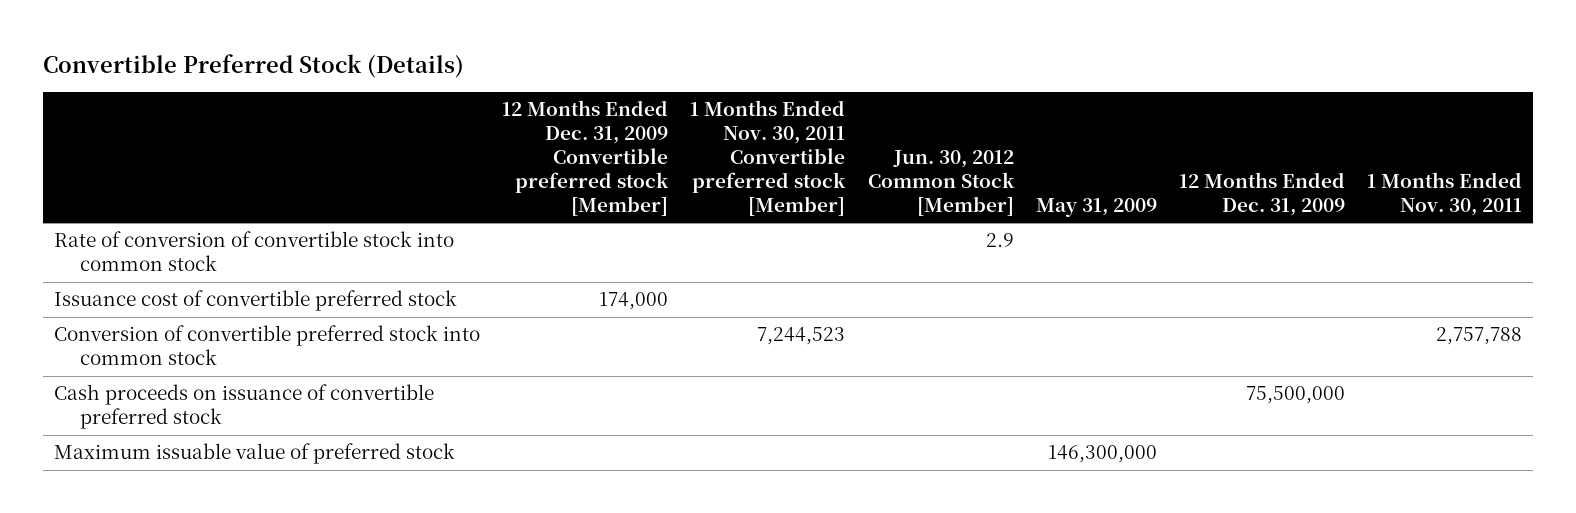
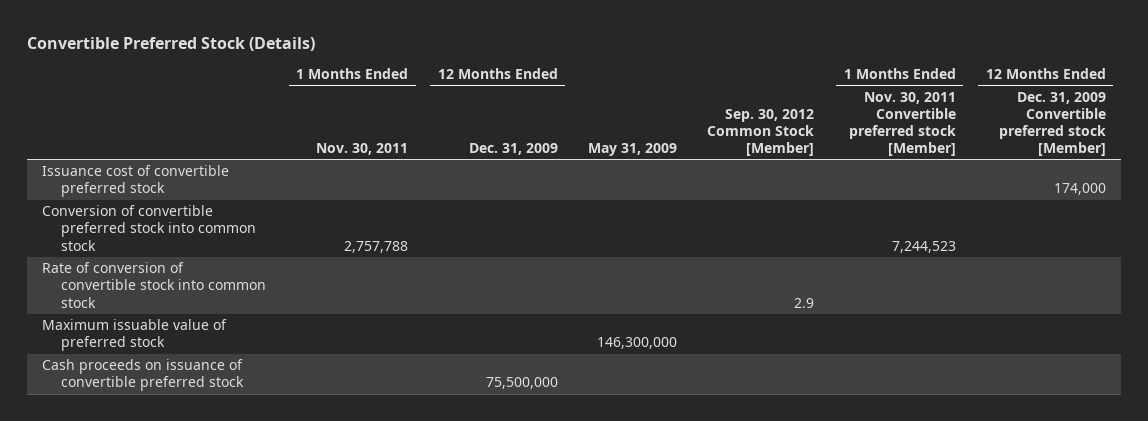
[867,149,1015,216] Jun. 30, 2012 Common Stock [Member] -> none
none -> [706,108,814,157] Sep. 30, 2012 Common Stock [Member]
[54,231,455,272] Rate of conversion of convertible stock into common stock -> [42,262,267,308] Rate of conversion of convertible stock into common stock
[54,384,435,430] Cash proceeds on issuance of convertible preferred stock -> [42,359,245,392] Cash proceeds on issuance of convertible preferred stock

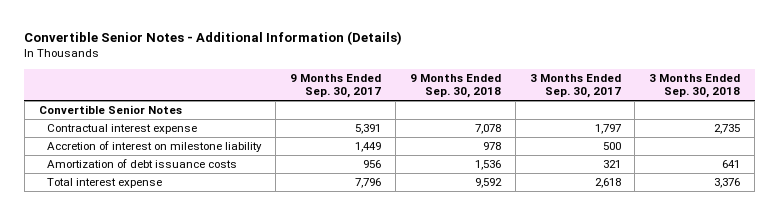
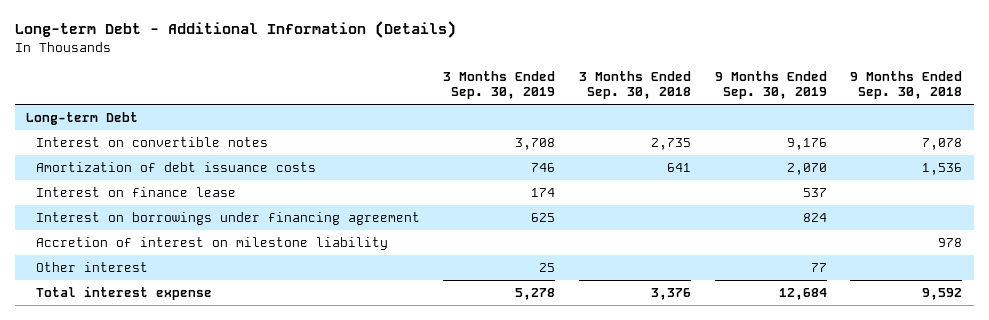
[24,31,403,46] Convertible Senior Notes - Additional Information (Details) -> [14,21,456,39] Long-term Debt - Additional Information (Details)
[289,73,381,99] 9 Months Ended Sep. 30, 2017 -> none
[529,73,621,99] 3 Months Ended Sep. 30, 2017 -> none
none -> [443,71,556,100] 3 Months Ended Sep. 30, 2019
none -> [714,71,827,100] 9 Months Ended Sep. 30, 2019
[38,104,182,114] Convertible Senior Notes -> [26,111,139,125] Long-term Debt
[46,123,197,134] Contractual interest expense -> [35,136,268,147] Interest on convertible notes
none -> [35,186,236,197] Interest on finance lease
none -> [35,211,420,225] Interest on borrowings under financing agreement
[46,140,262,152] Accretion of interest on milestone liability -> [35,236,388,250] Accretion of interest on milestone liability
none -> [35,261,148,272] Other interest

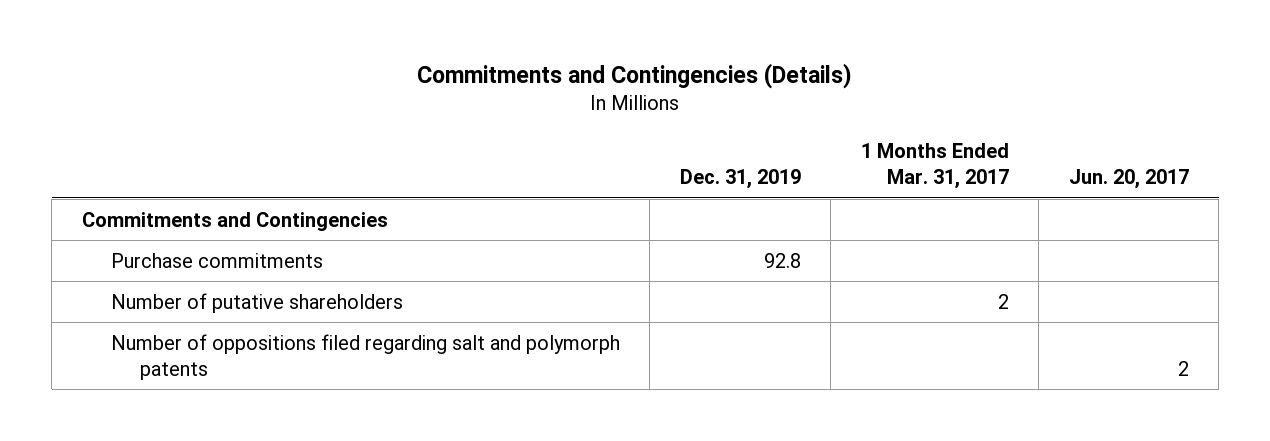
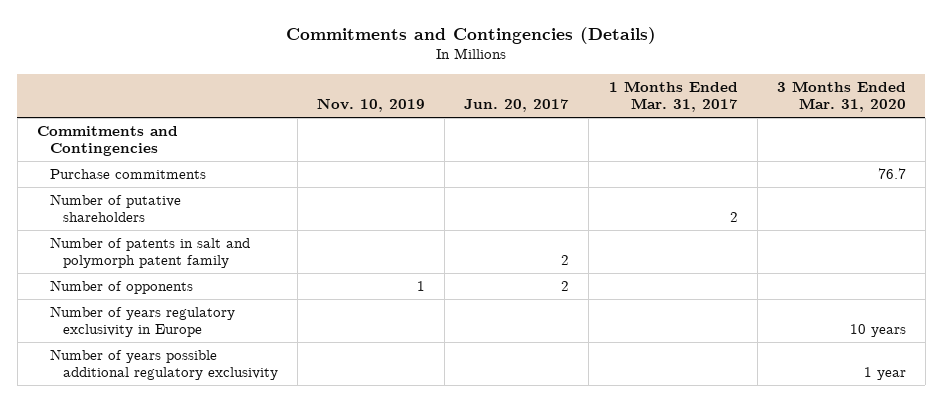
[679,169,801,190] Dec. 31, 2019 -> none
none -> [317,98,426,113] Nov. 10, 2019
none -> [776,80,906,113] 3 Months Ended Mar. 31, 2020
[110,333,620,380] Number of oppositions filed regarding salt and polymorph patents -> [49,237,250,269] Number of patents in salt and polymorph patent family
none -> [49,280,193,295] Number of opponents
none -> [49,306,235,338] Number of years regulatory exclusivity in Europe
none -> [49,349,279,381] Number of years possible additional regulatory exclusivity

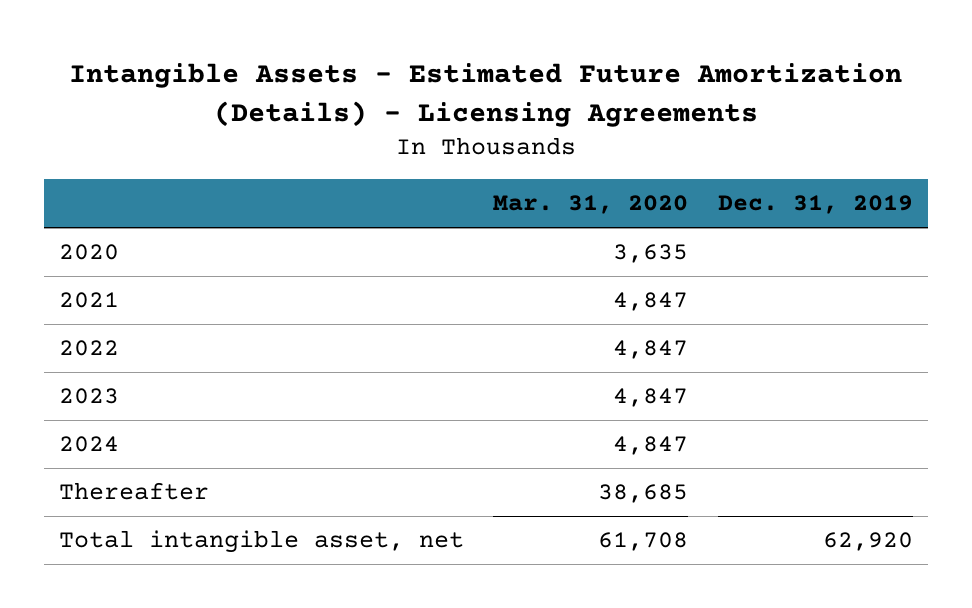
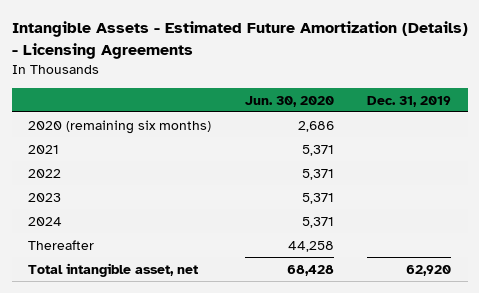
[493,195,689,215] Mar. 31, 2020 -> none
none -> [244,95,334,107] Jun. 30, 2020
[58,244,119,261] 2020 -> [28,119,212,134] 2020 (remaining six months)

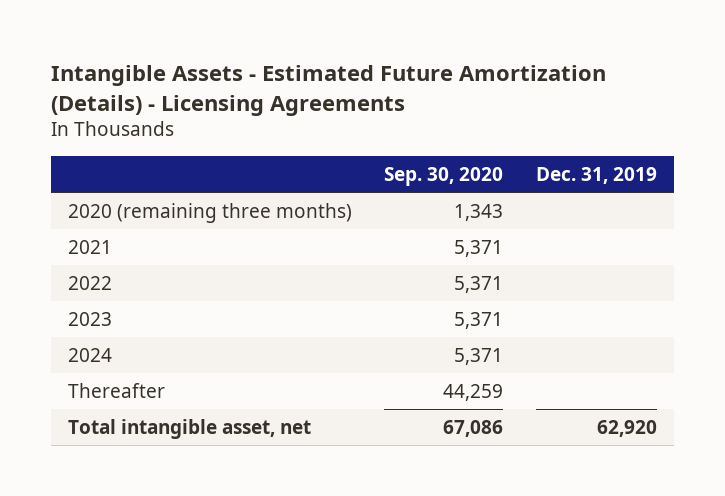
[244,95,334,107] Jun. 30, 2020 -> none
none -> [384,166,504,186] Sep. 30, 2020
[28,119,212,134] 2020 (remaining six months) -> [67,203,352,224] 2020 (remaining three months)

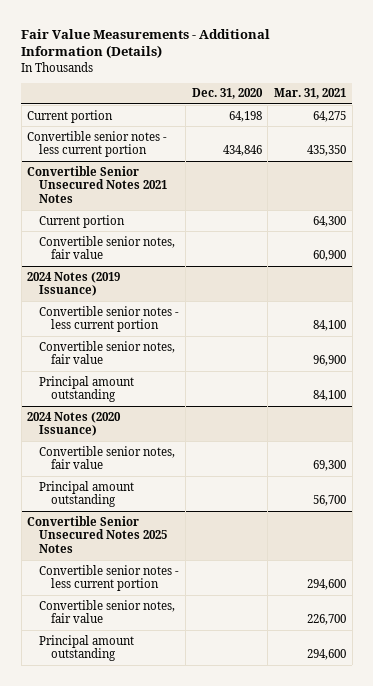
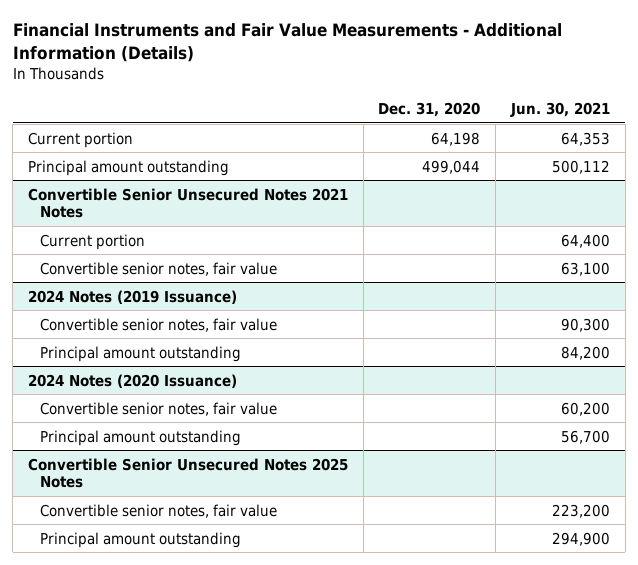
[21,28,271,59] Fair Value Measurements - Additional Information (Details) -> [12,23,562,63] Financial Instruments and Fair Value Measurements - Additional Information (Details)
[274,88,347,100] Mar. 31, 2021 -> none
none -> [509,101,610,117] Jun. 30, 2021
[27,130,168,158] Convertible senior notes - less current portion -> none
none -> [28,159,230,176] Principal amount outstanding
[39,305,180,333] Convertible senior notes - less current portion -> none
[39,564,180,592] Convertible senior notes - less current portion -> none

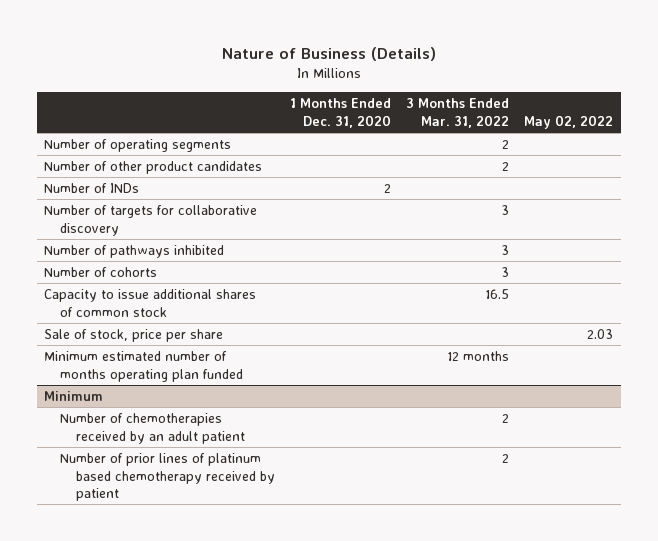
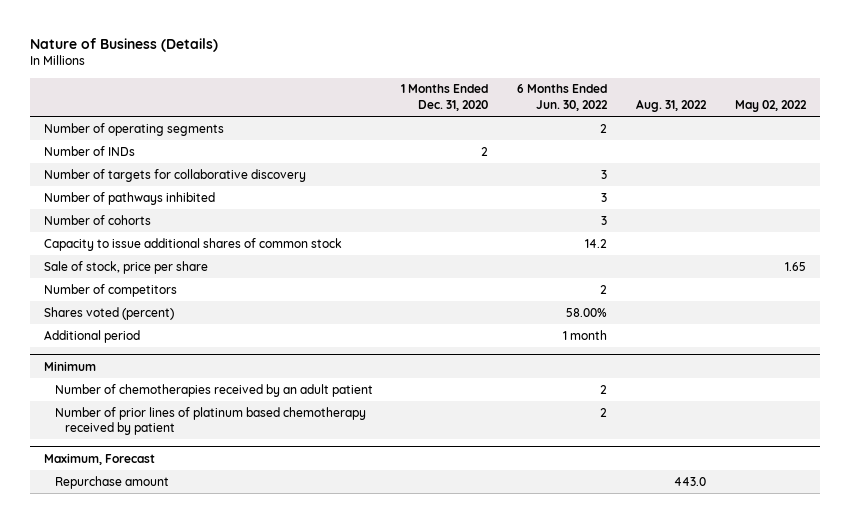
[406,98,510,128] 3 Months Ended Mar. 31, 2022 -> none
none -> [517,84,609,112] 6 Months Ended Jun. 30, 2022
none -> [636,99,708,113] Aug. 31, 2022
[44,160,263,174] Number of other product candidates -> none
[44,350,244,382] Minimum estimated number of months operating plan funded -> none
[587,328,614,339] 2.03 -> [784,261,806,271] 1.65
none -> [44,283,178,297] Number of competitors
none -> [44,306,175,320] Shares voted (percent)
none -> [44,329,141,343] Additional period
none -> [44,452,156,465] Maximum, Forecast
none -> [54,475,169,489] Repurchase amount

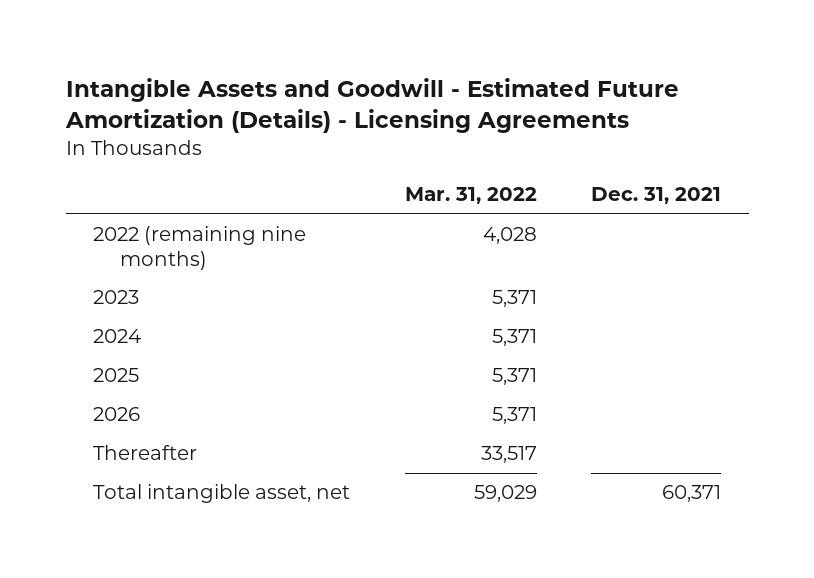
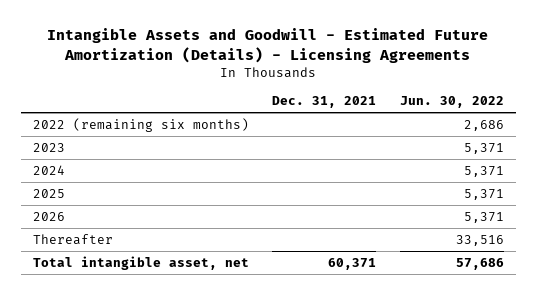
[404,187,537,205] Mar. 31, 2022 -> none
none -> [400,96,505,109] Jun. 30, 2022
[93,226,307,270] 2022 (remaining nine months) -> [32,117,249,132] 2022 (remaining six months)

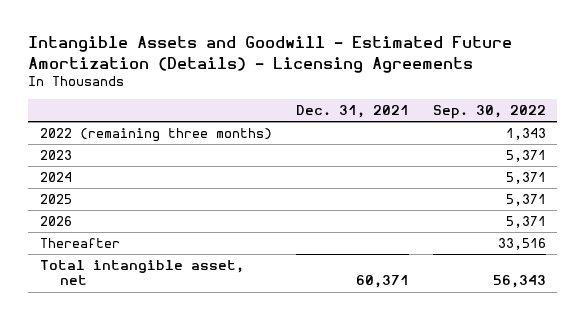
[400,96,505,109] Jun. 30, 2022 -> none
none -> [432,105,546,120] Sep. 30, 2022
[32,117,249,132] 2022 (remaining six months) -> [40,128,273,143] 2022 (remaining three months)

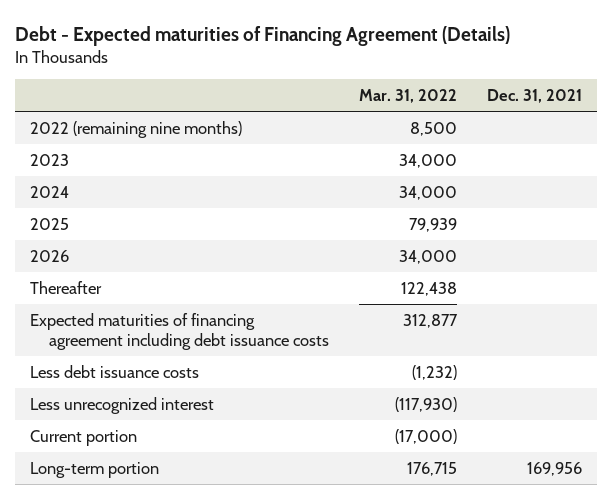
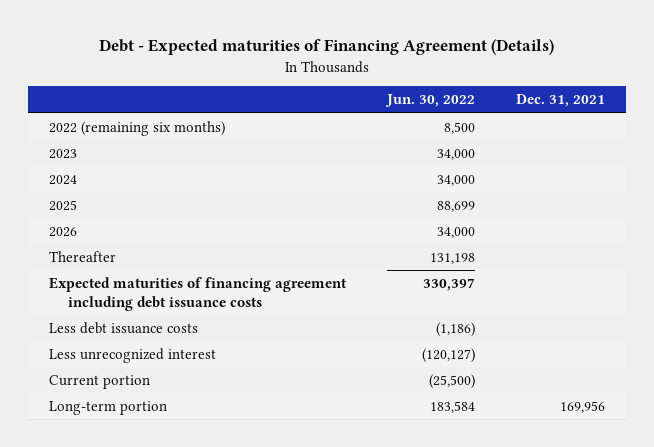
[358,89,457,104] Mar. 31, 2022 -> none
none -> [385,94,476,108] Jun. 30, 2022
[30,120,243,138] 2022 (remaining nine months) -> [48,120,225,136] 2022 (remaining six months)

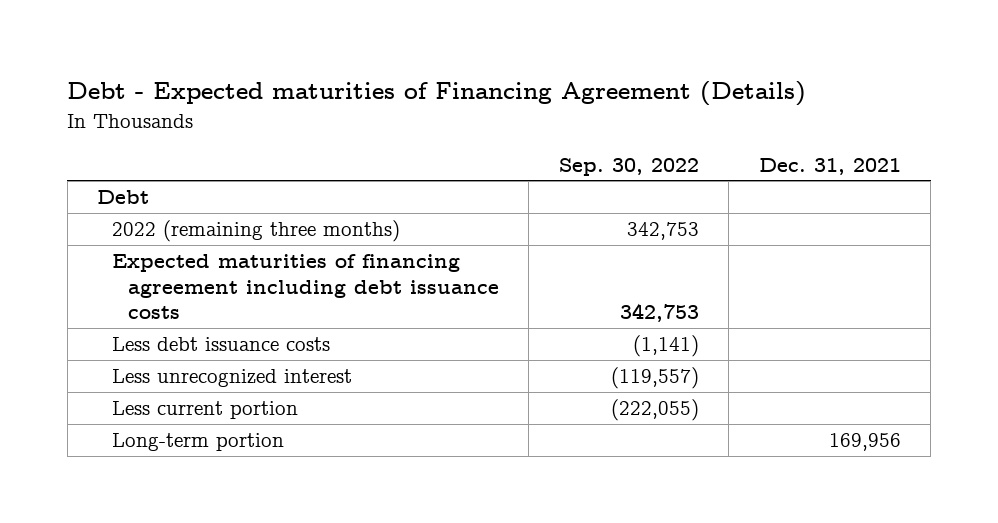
[385,94,476,108] Jun. 30, 2022 -> none
none -> [558,157,699,176] Sep. 30, 2022
[48,148,77,159] 2023 -> none
[48,174,77,185] 2024 -> none
[48,199,77,211] 2025 -> none
[48,226,77,237] 2026 -> none
[48,250,116,262] Thereafter -> none
none -> [97,190,150,205] Debt
[48,120,225,136] 2022 (remaining six months) -> [112,220,401,243] 2022 (remaining three months)
[48,374,150,389] Current portion -> [112,401,299,420] Less current portion

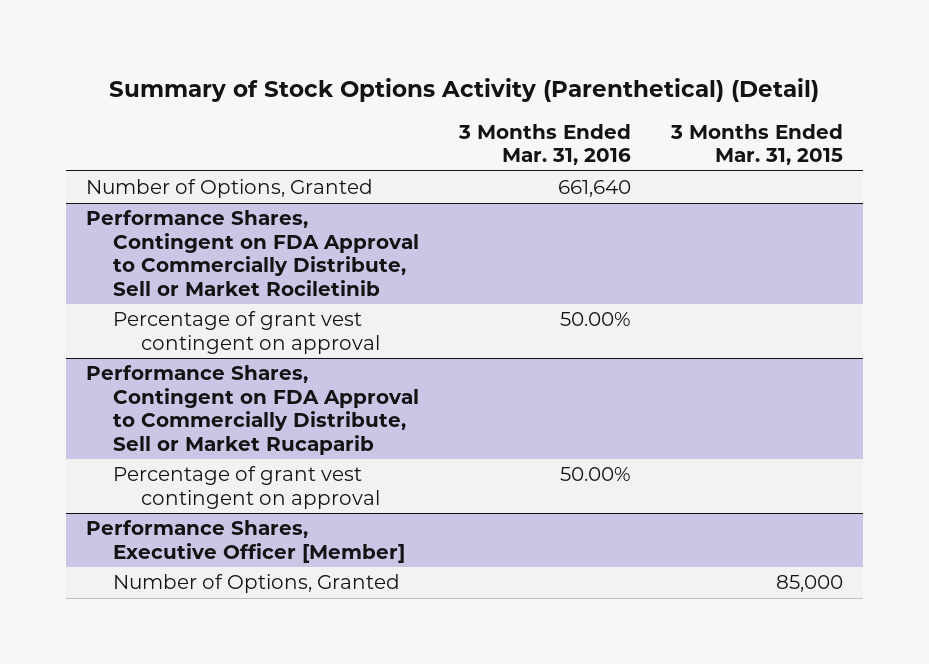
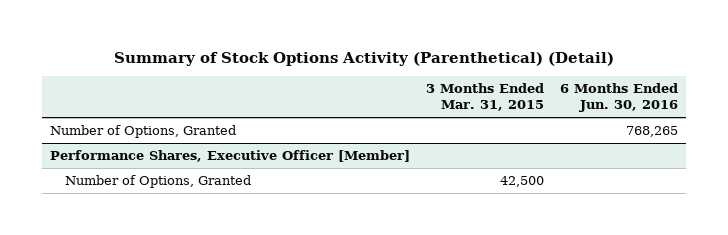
[458,123,632,166] 3 Months Ended Mar. 31, 2016 -> none
none -> [560,83,679,113] 6 Months Ended Jun. 30, 2016
[85,210,420,296] Performance Shares, Contingent on FDA Approval to Commercially Distribute, Sell or Market Rociletinib -> none
[113,311,380,354] Percentage of grant vest contingent on approval -> none
[85,365,420,455] Performance Shares, Contingent on FDA Approval to Commercially Distribute, Sell or Market Rucaparib -> none
[113,466,380,509] Percentage of grant vest contingent on approval -> none
[776,575,844,593] 85,000 -> [500,176,545,188] 42,500

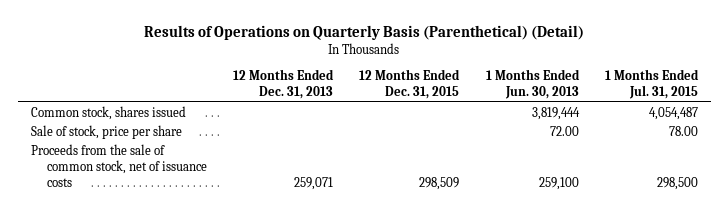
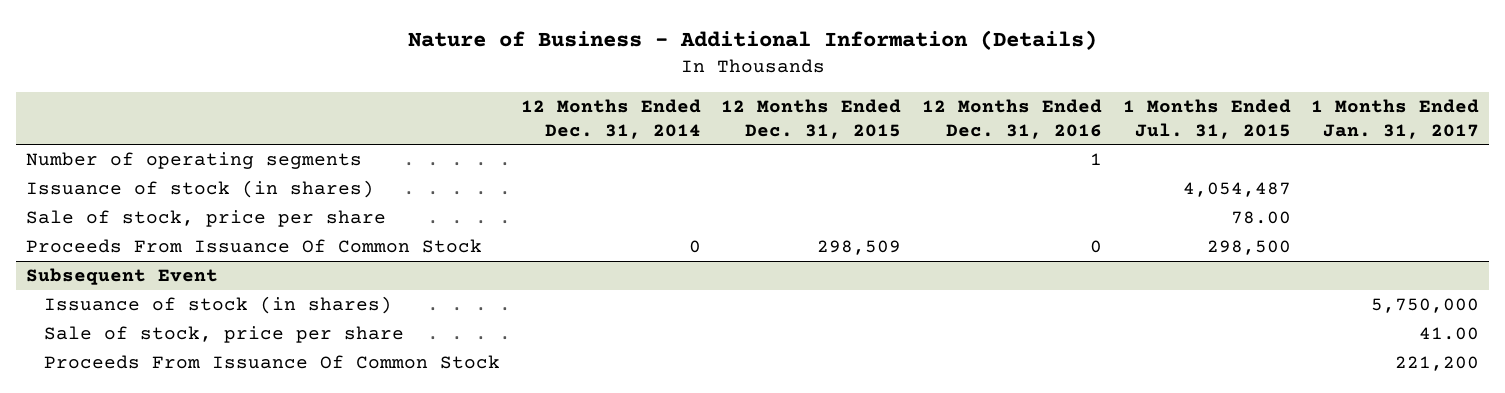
[144,24,585,40] Results of Operations on Quarterly Basis (Parenthetical) (Detail) -> [407,30,1097,51] Nature of Business - Additional Information (Details)
[233,69,335,100] 12 Months Ended Dec. 31, 2013 -> none
[485,69,580,100] 1 Months Ended Jun. 30, 2013 -> none
none -> [520,98,701,139] 12 Months Ended Dec. 31, 2014
none -> [922,98,1103,139] 12 Months Ended Dec. 31, 2016
none -> [1311,98,1480,139] 1 Months Ended Jan. 31, 2017
none -> [26,152,363,170] Number of operating segments
[30,105,186,120] Common stock, shares issued -> [26,180,375,199] Issuance of stock (in shares)
[30,143,208,187] Proceeds from the sale of common stock, net of issuance costs -> [26,239,483,254] Proceeds From Issuance Of Common Stock
none -> [26,268,219,286] Subsequent Event
none -> [44,296,393,315] Issuance of stock (in shares)
none -> [44,326,405,344] Sale of stock, price per share
none -> [44,355,501,370] Proceeds From Issuance Of Common Stock

